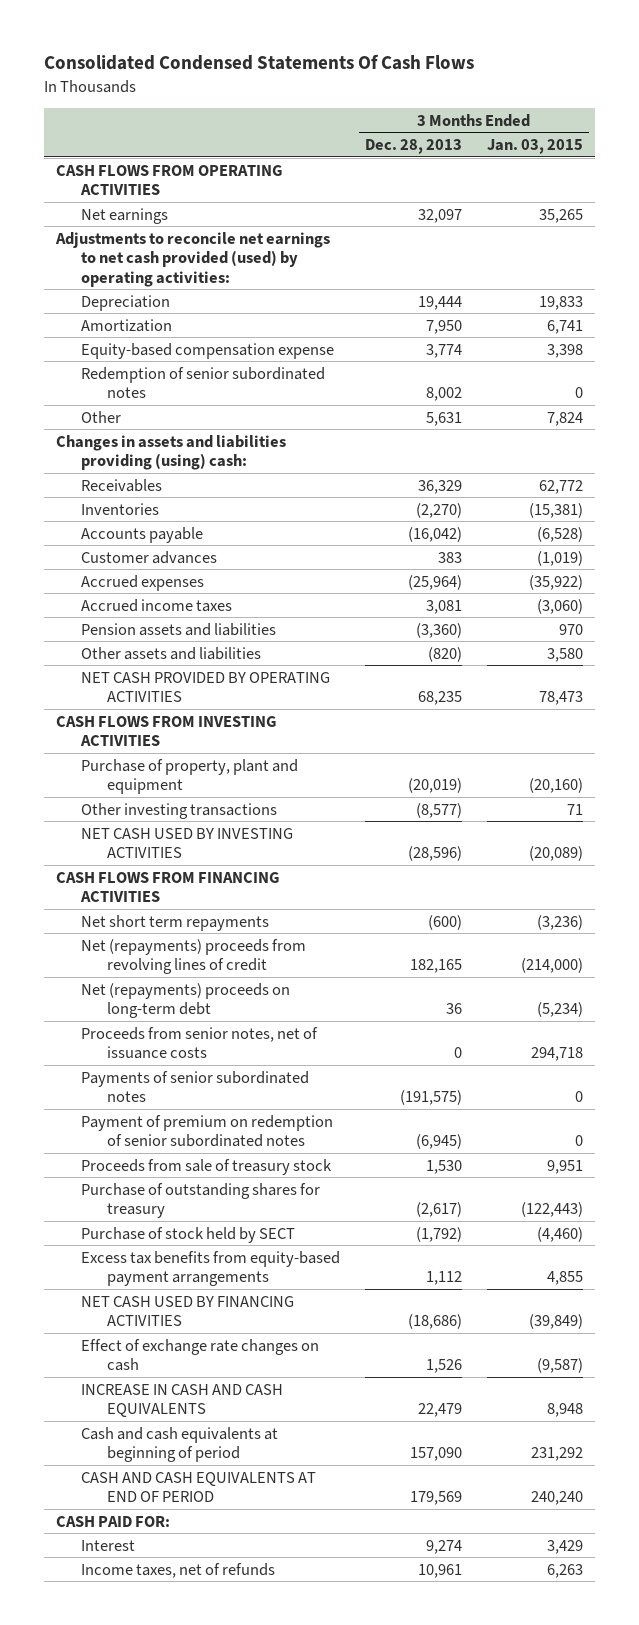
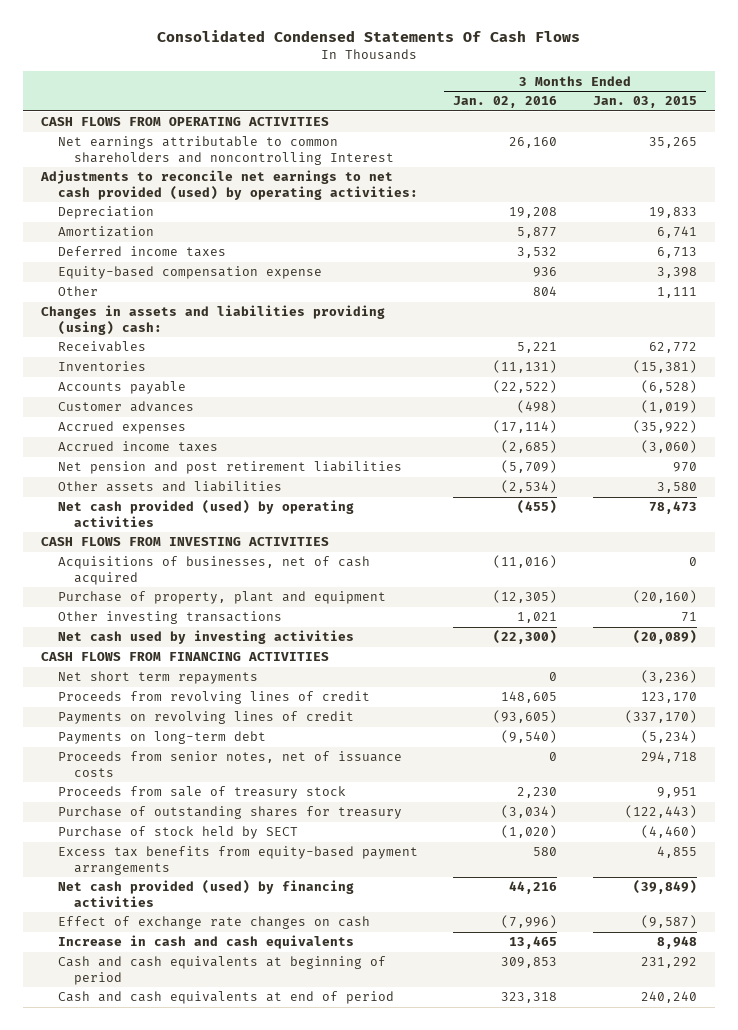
[365,138,463,154] Dec. 28, 2013 -> none
none -> [453,96,558,109] Jan. 02, 2016
[81,207,169,224] Net earnings -> [57,136,395,165] Net earnings attributable to common shareholders and noncontrolling Interest
none -> [57,246,226,258] Deferred income taxes
[81,366,326,399] Redemption of senior subordinated notes -> none
[547,411,584,426] 7,824 -> [657,287,698,299] 1,111
[81,622,277,636] Pension assets and liabilities -> [57,461,402,475] Net pension and post retirement liabilities
[81,671,331,703] NET CASH PROVIDED BY OPERATING ACTIVITIES -> [57,500,354,527] Net cash provided (used) by operating activities
none -> [57,556,370,585] Acquisitions of businesses, net of cash acquired
[81,827,294,859] NET CASH USED BY INVESTING ACTIVITIES -> [57,630,354,645] Net cash used by investing activities
[81,938,307,975] Net (repayments) proceeds from revolving lines of credit -> [57,691,370,705] Proceeds from revolving lines of credit
[521,958,584,974] (214,000) -> [641,692,698,704] 123,170
none -> [57,711,354,725] Payments on revolving lines of credit
[81,982,291,1019] Net (repayments) proceeds on long-term debt -> [57,731,266,745] Payments on long-term debt
[81,1070,310,1103] Payments of senior subordinated notes -> none
[81,1114,334,1148] Payment of premium on redemption of senior subordinated notes -> none
[81,1295,295,1327] NET CASH USED BY FINANCING ACTIVITIES -> [57,880,354,907] Net cash provided (used) by financing activities
[81,1383,284,1418] INCREASE IN CASH AND CASH EQUIVALENTS -> [57,935,354,950] Increase in cash and cash equivalents
[56,1515,171,1527] CASH PAID FOR: -> none
[81,1539,136,1551] Interest -> none
[81,1562,276,1578] Income taxes, net of refunds -> none
[81,1471,317,1503] CASH AND CASH EQUIVALENTS AT END OF PERIOD -> [57,991,394,1005] Cash and cash equivalents at end of period

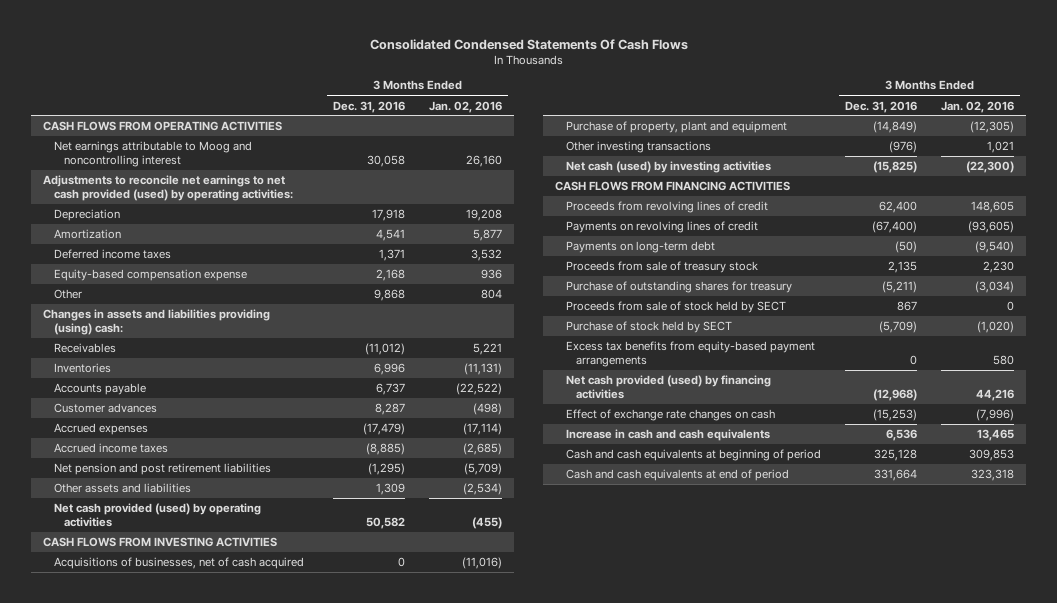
[593,96,698,109] Jan. 03, 2015 -> none
none -> [332,100,405,113] Dec. 31, 2016
[57,136,395,165] Net earnings attributable to common shareholders and noncontrolling Interest -> [53,141,252,168] Net earnings attributable to Moog and noncontrolling interest
[57,630,354,645] Net cash used by investing activities -> [565,161,771,174] Net cash (used) by investing activities
[57,671,258,685] Net short term repayments -> none
[57,751,402,777] Proceeds from senior notes, net of issuance costs -> none
none -> [565,301,786,314] Proceeds from sale of stock held by SECT

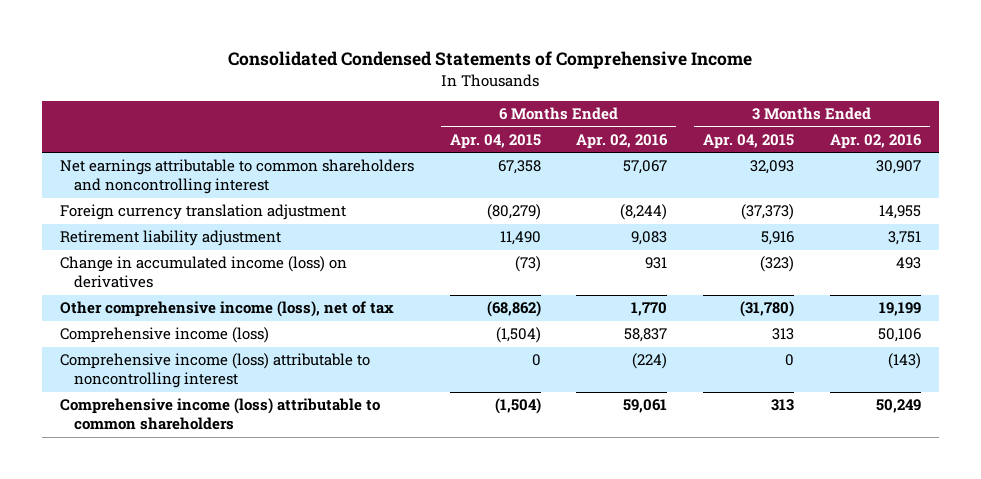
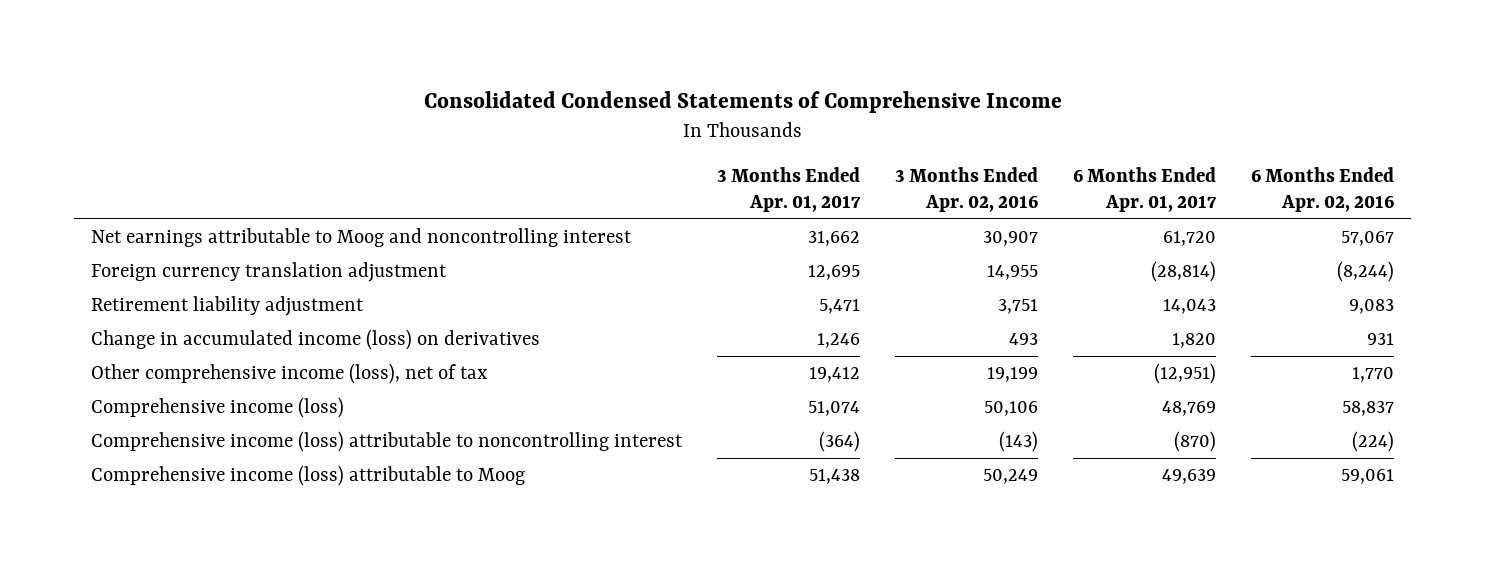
[449,134,541,150] Apr. 04, 2015 -> none
[703,134,795,150] Apr. 04, 2015 -> none
none -> [717,166,862,213] 3 Months Ended Apr. 01, 2017
none -> [1072,166,1217,213] 6 Months Ended Apr. 01, 2017
[59,159,414,195] Net earnings attributable to common shareholders and noncontrolling interest -> [91,228,633,248] Net earnings attributable to Moog and noncontrolling interest
[59,398,380,431] Comprehensive income (loss) attributable to common shareholders -> [91,465,526,487] Comprehensive income (loss) attributable to Moog

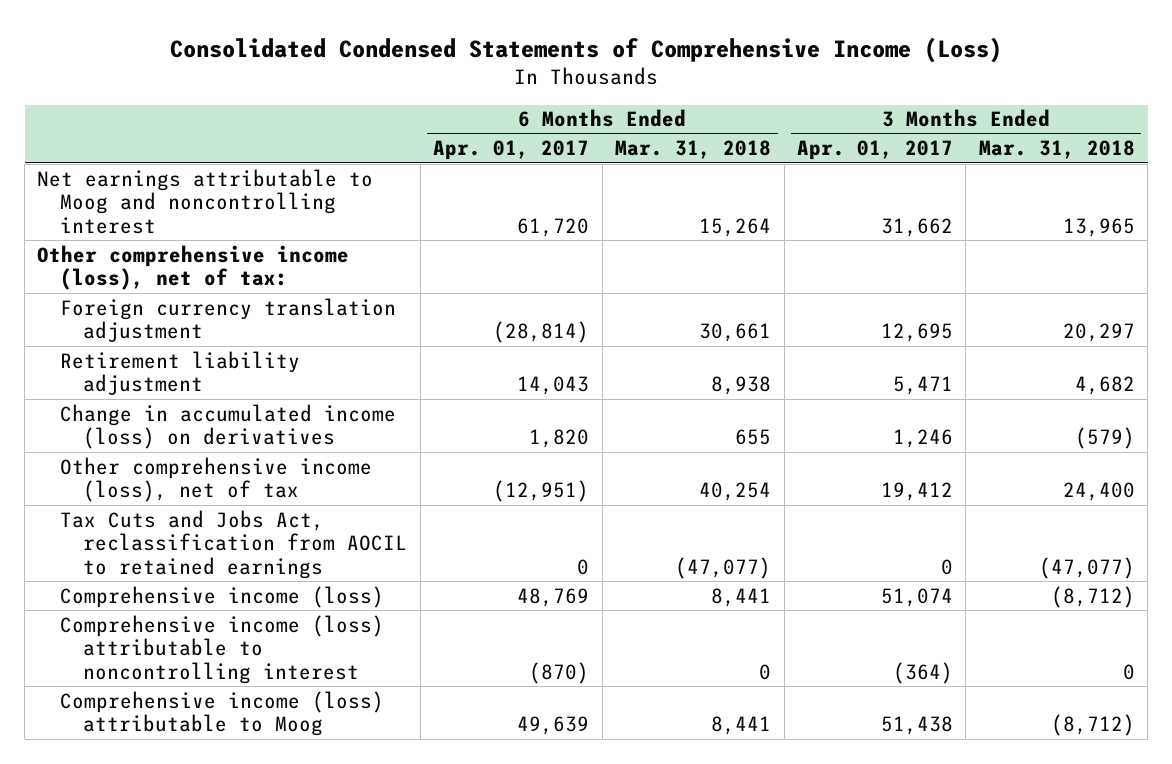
[423,90,1062,113] Consolidated Condensed Statements of Comprehensive Income -> [170,36,1003,63] Consolidated Condensed Statements of Comprehensive Income (Loss)
[895,166,1039,213] 3 Months Ended Apr. 02, 2016 -> none
[1250,166,1394,213] 6 Months Ended Apr. 02, 2016 -> none
none -> [615,140,772,160] Mar. 31, 2018
none -> [978,140,1135,160] Mar. 31, 2018
none -> [37,244,350,291] Other comprehensive income (loss), net of tax:
none -> [60,509,408,580] Tax Cuts and Jobs Act, reclassification from AOCIL to retained earnings

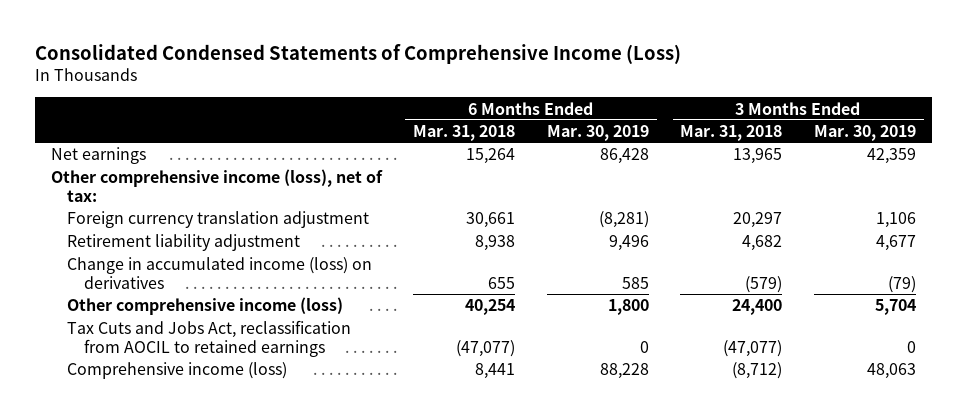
[433,140,590,161] Apr. 01, 2017 -> none
[797,140,954,161] Apr. 01, 2017 -> none
none -> [546,125,649,142] Mar. 30, 2019
none -> [813,125,916,142] Mar. 30, 2019
[37,168,374,235] Net earnings attributable to Moog and noncontrolling interest -> [50,147,146,165] Net earnings
[60,456,373,503] Other comprehensive income (loss), net of tax -> [67,297,344,316] Other comprehensive income (loss)
[60,614,385,685] Comprehensive income (loss) attributable to noncontrolling interest -> none
[60,690,385,737] Comprehensive income (loss) attributable to Moog -> none

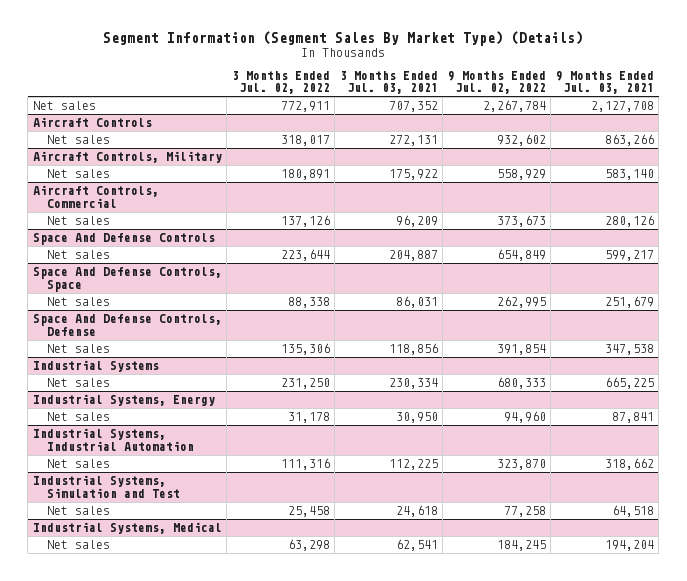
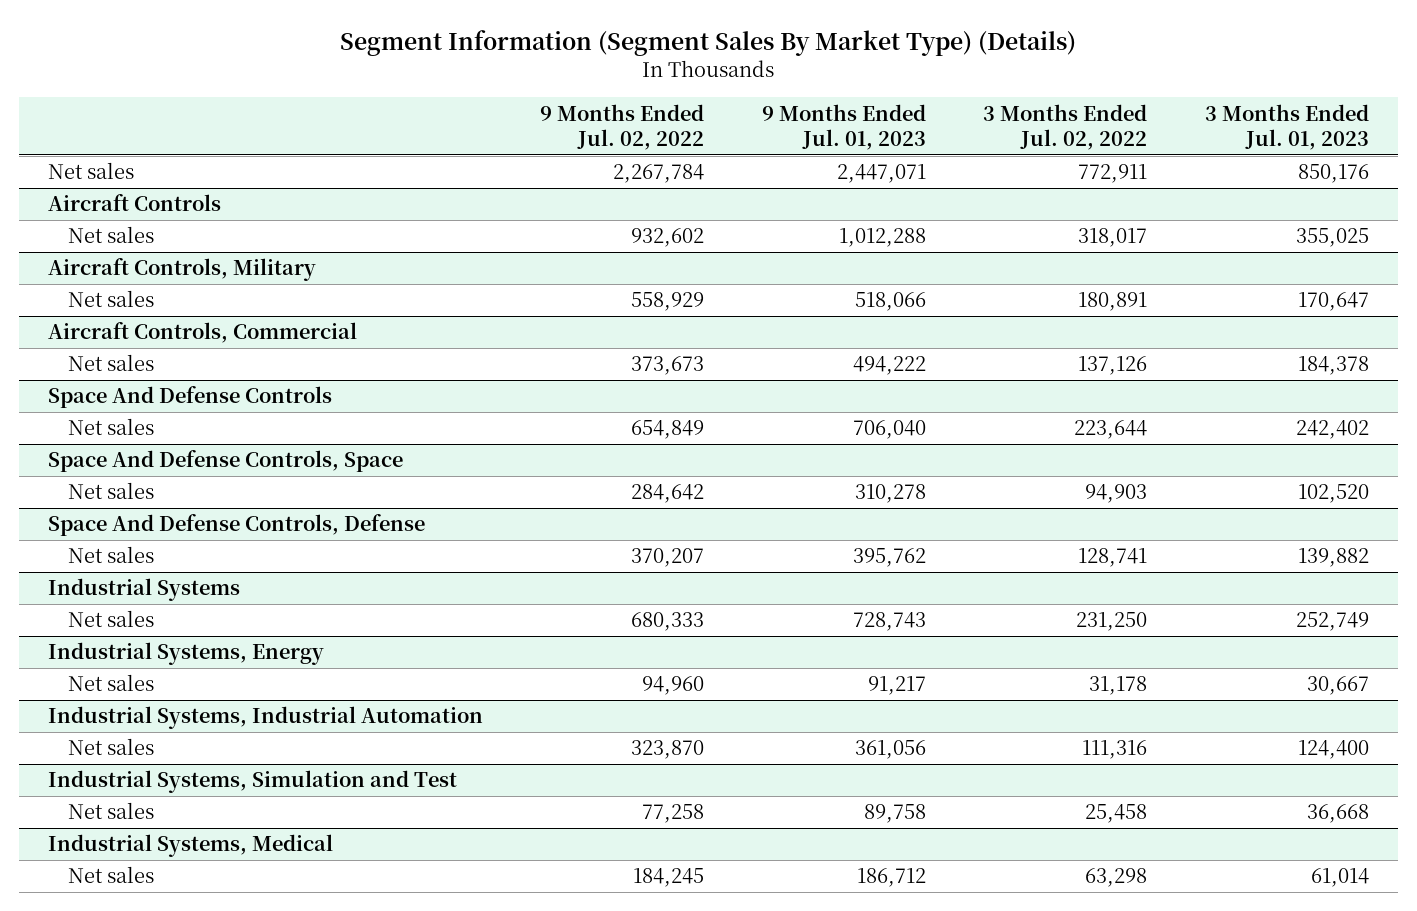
[339,70,438,94] 3 Months Ended Jul. 03, 2021 -> none
[555,70,654,94] 9 Months Ended Jul. 03, 2021 -> none
none -> [761,103,926,151] 9 Months Ended Jul. 01, 2023
none -> [1204,103,1369,151] 3 Months Ended Jul. 01, 2023
[287,297,330,309] 88,338 -> [1085,484,1148,504] 94,903
[496,296,546,309] 262,995 -> [631,484,705,504] 284,642
[280,343,330,356] 135,306 -> [1078,548,1148,568] 128,741
[496,344,546,356] 391,854 -> [631,548,705,568] 370,207

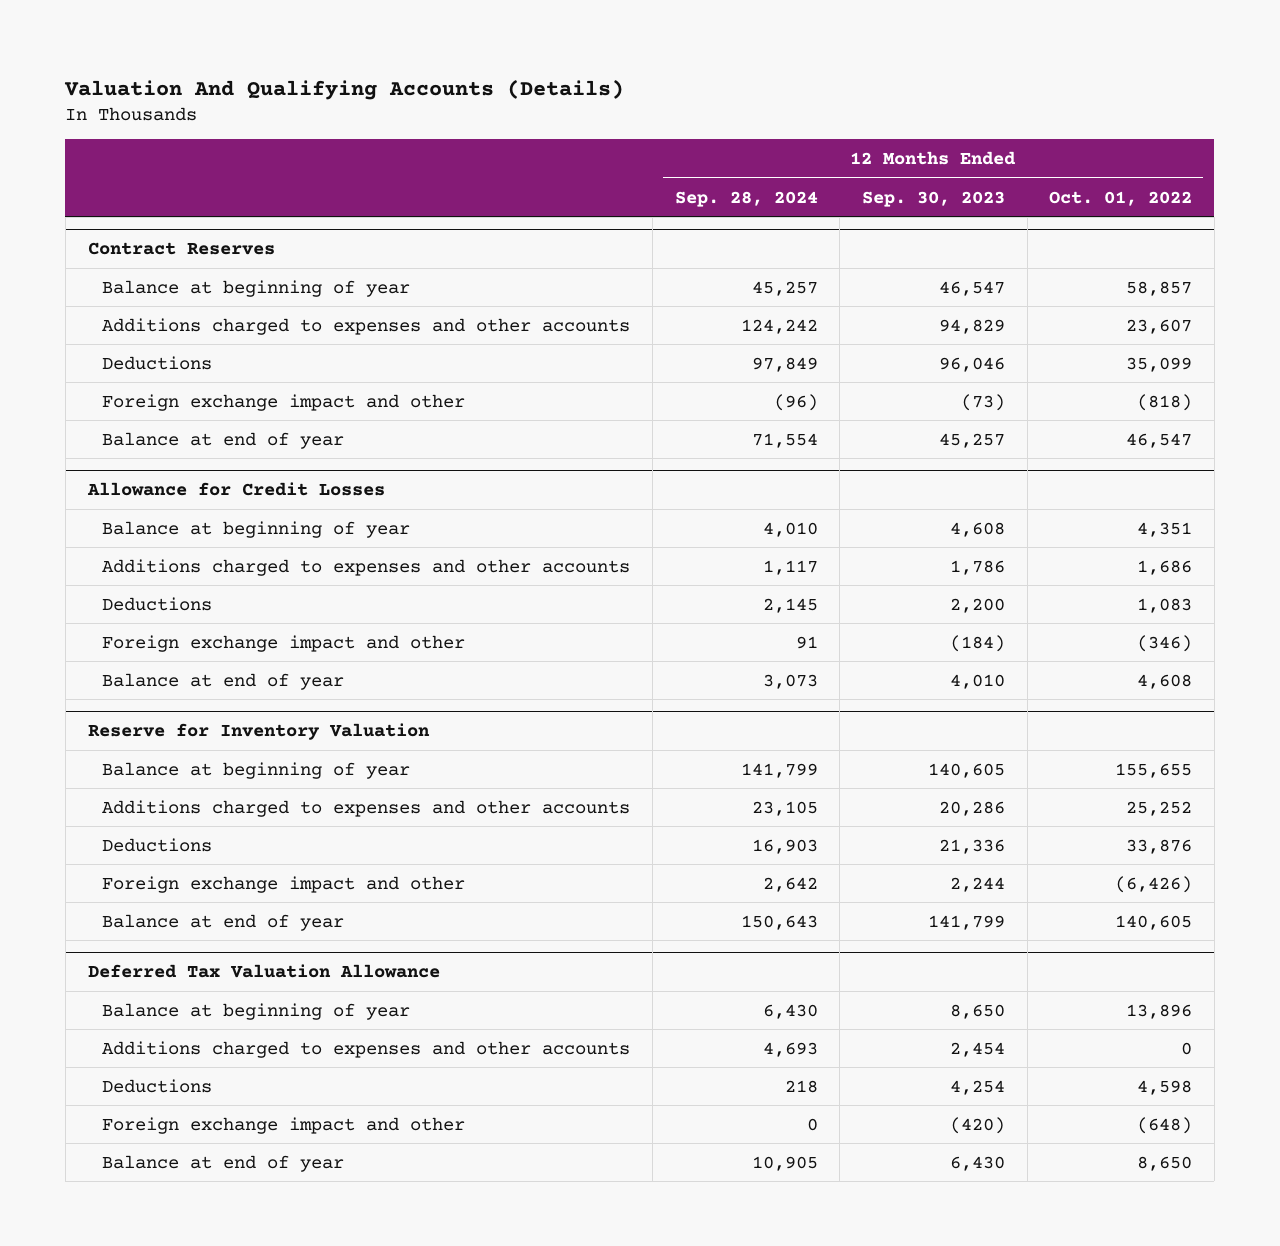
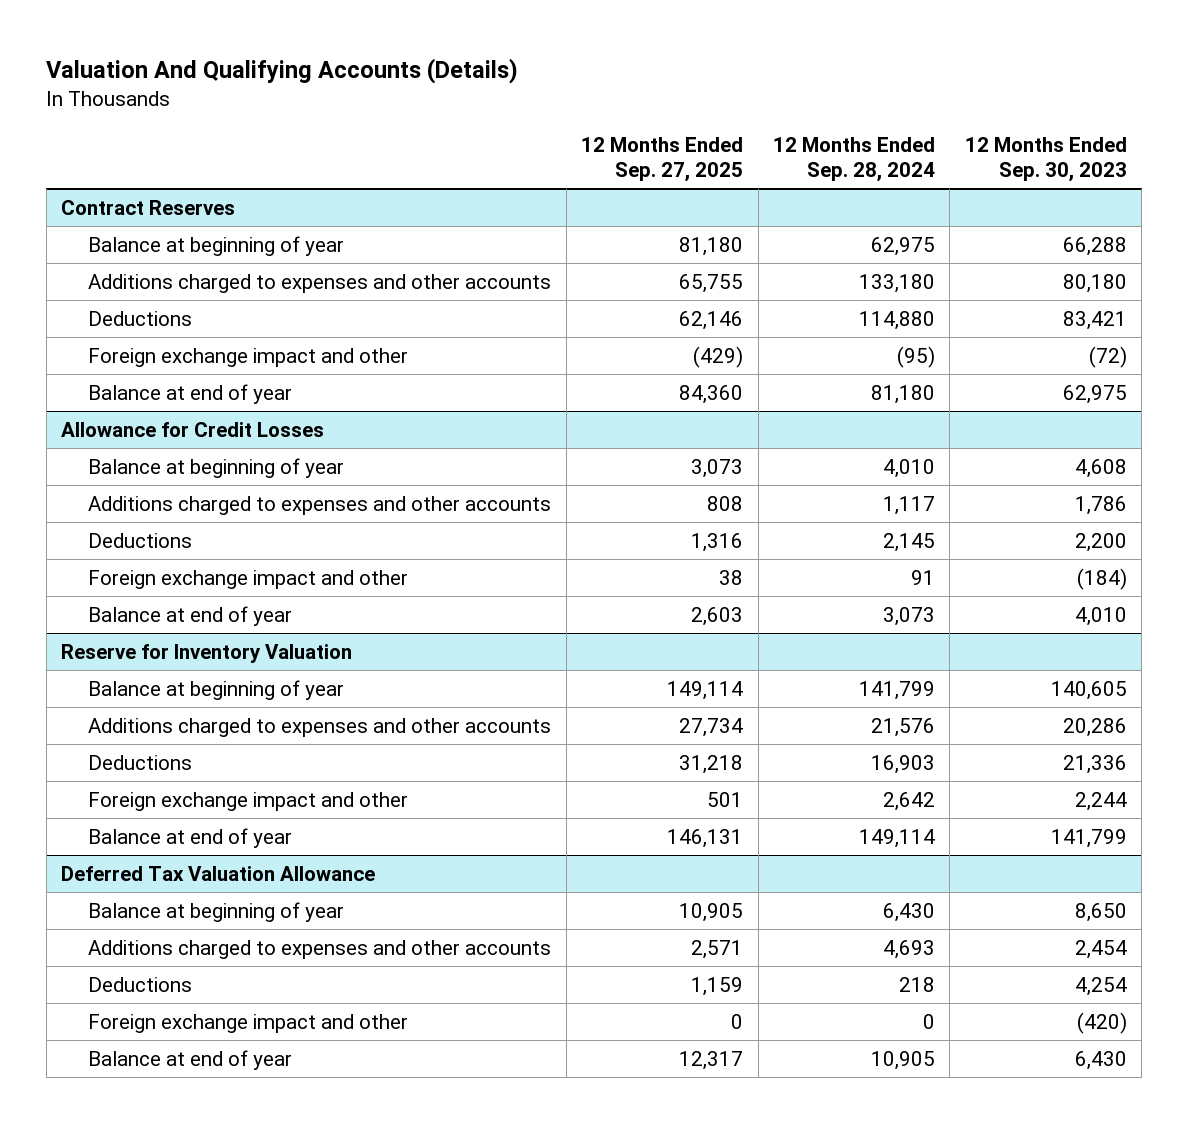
[1049,190,1193,206] Oct. 01, 2022 -> none
none -> [581,137,744,182] 12 Months Ended Sep. 27, 2025
[751,280,818,296] 45,257 -> [870,236,935,256] 62,975
[938,280,1005,296] 46,547 -> [1062,236,1127,256] 66,288
[740,318,818,334] 124,242 -> [858,273,935,293] 133,180
[938,318,1005,334] 94,829 -> [1062,273,1127,293] 80,180
[751,356,818,372] 97,849 -> [858,310,935,330] 114,880
[938,356,1005,372] 96,046 -> [1062,310,1127,330] 83,421
[773,393,818,411] (96) -> [896,345,935,368] (95)
[960,393,1005,411] (73) -> [1088,345,1127,368] (72)
[751,432,818,448] 71,554 -> [870,384,935,404] 81,180
[938,432,1005,448] 45,257 -> [1062,384,1127,404] 62,975
[751,800,818,816] 23,105 -> [870,717,935,737] 21,576
[740,914,818,930] 150,643 -> [858,828,935,848] 149,114

